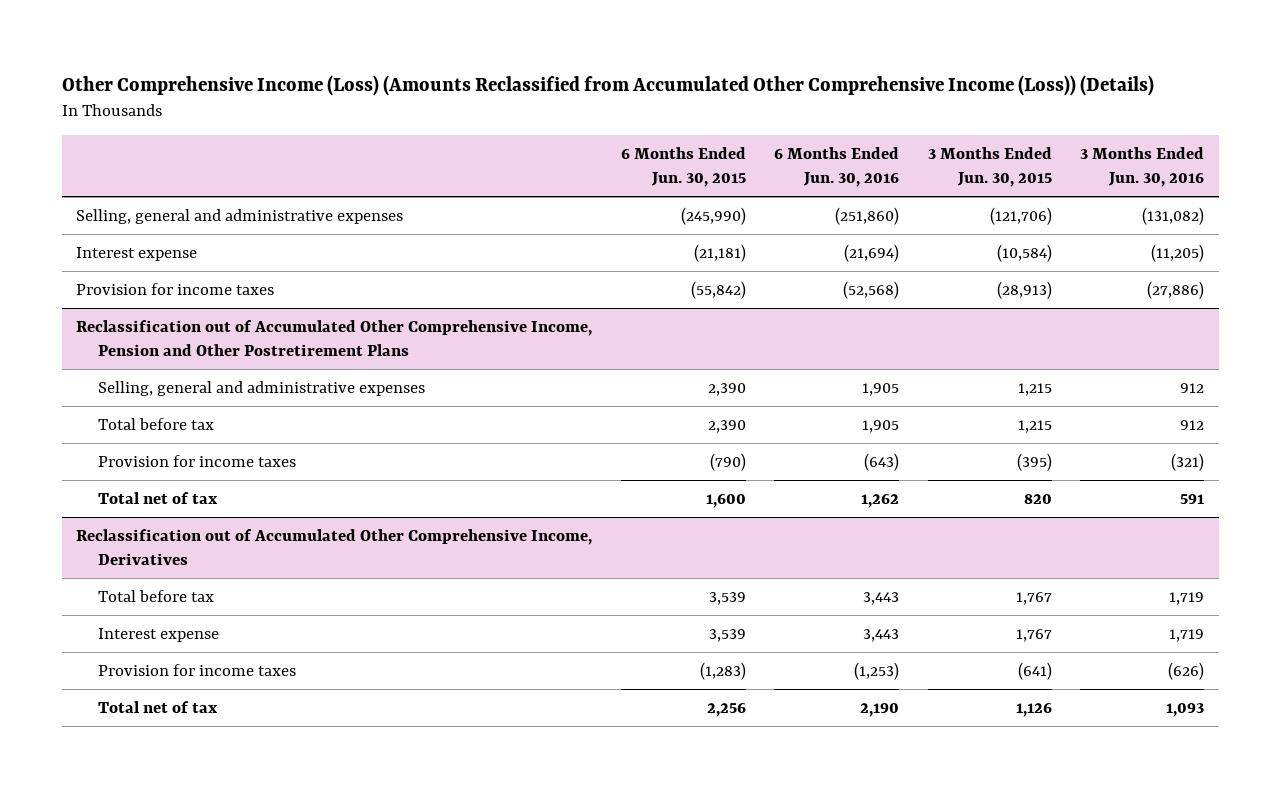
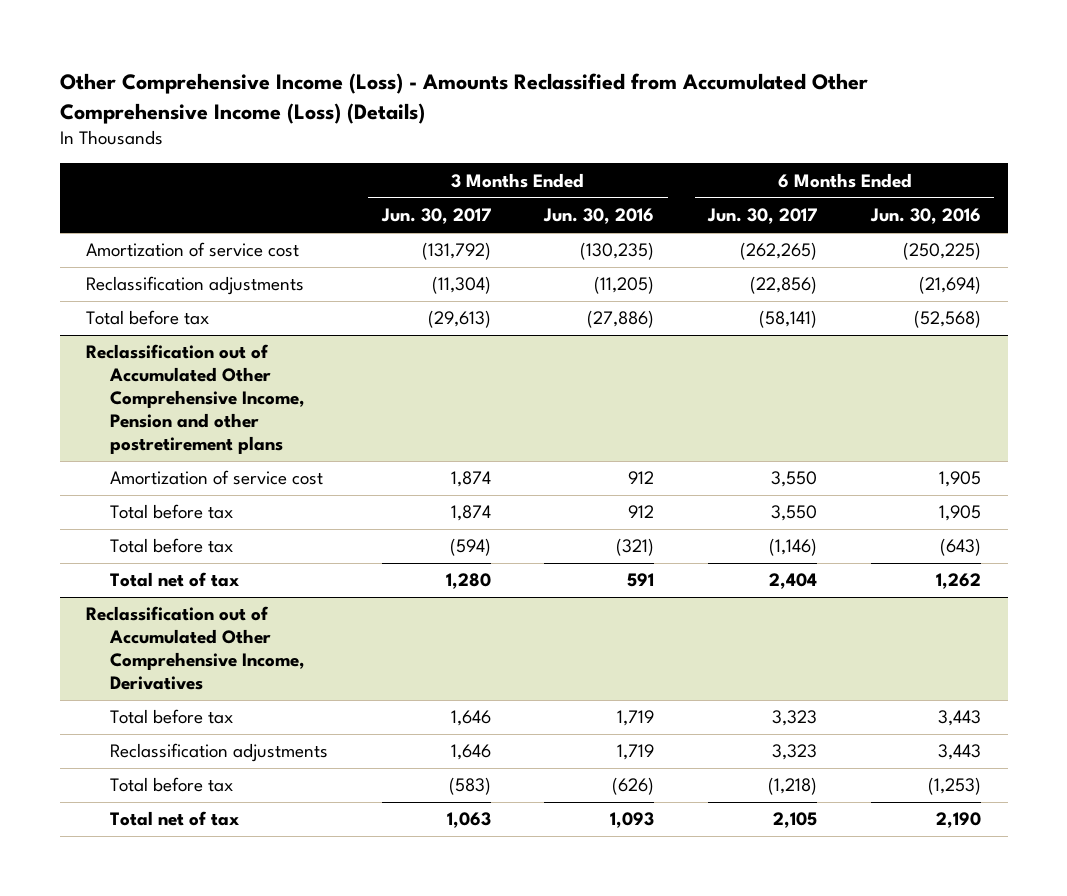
[61,74,1154,96] Other Comprehensive Income (Loss) (Amounts Reclassified from Accumulated Other Comprehensive Income (Loss)) (Details) -> [59,73,868,124] Other Comprehensive Income (Loss) - Amounts Reclassified from Accumulated Other Comprehensive Income (Loss) (Details)
[620,146,746,187] 6 Months Ended Jun. 30, 2015 -> none
[927,146,1052,187] 3 Months Ended Jun. 30, 2015 -> none
none -> [380,208,491,225] Jun. 30, 2017
none -> [707,208,818,225] Jun. 30, 2017
[76,208,404,224] Selling, general and administrative expenses -> none
none -> [86,242,300,258] Amortization of service cost
[76,246,198,261] Interest expense -> [86,276,305,296] Reclassification adjustments
[76,282,275,295] Provision for income taxes -> [86,310,210,326] Total before tax
[76,319,593,357] Reclassification out of Accumulated Other Comprehensive Income, Pension and Other Postretirement Plans -> [86,344,305,455] Reclassification out of Accumulated Other Comprehensive Income, Pension and other postretirement plans
[98,380,426,396] Selling, general and administrative expenses -> [109,470,323,486] Amortization of service cost
[98,454,297,467] Provision for income taxes -> [109,538,233,554] Total before tax
[98,627,220,642] Interest expense -> [109,743,328,763] Reclassification adjustments
[98,663,297,676] Provision for income taxes -> [109,777,233,793] Total before tax

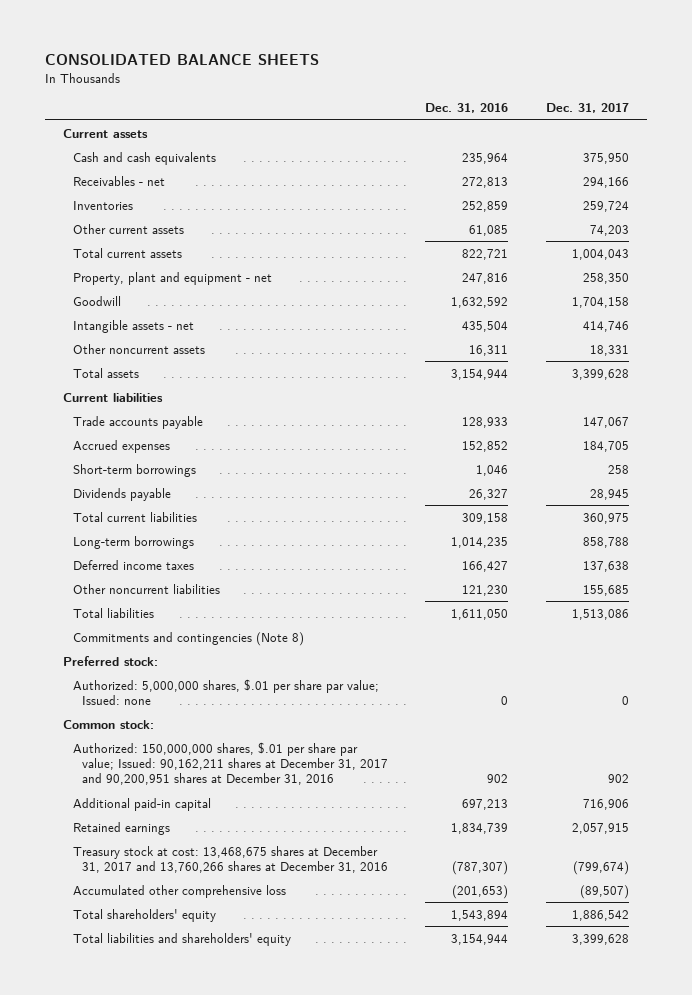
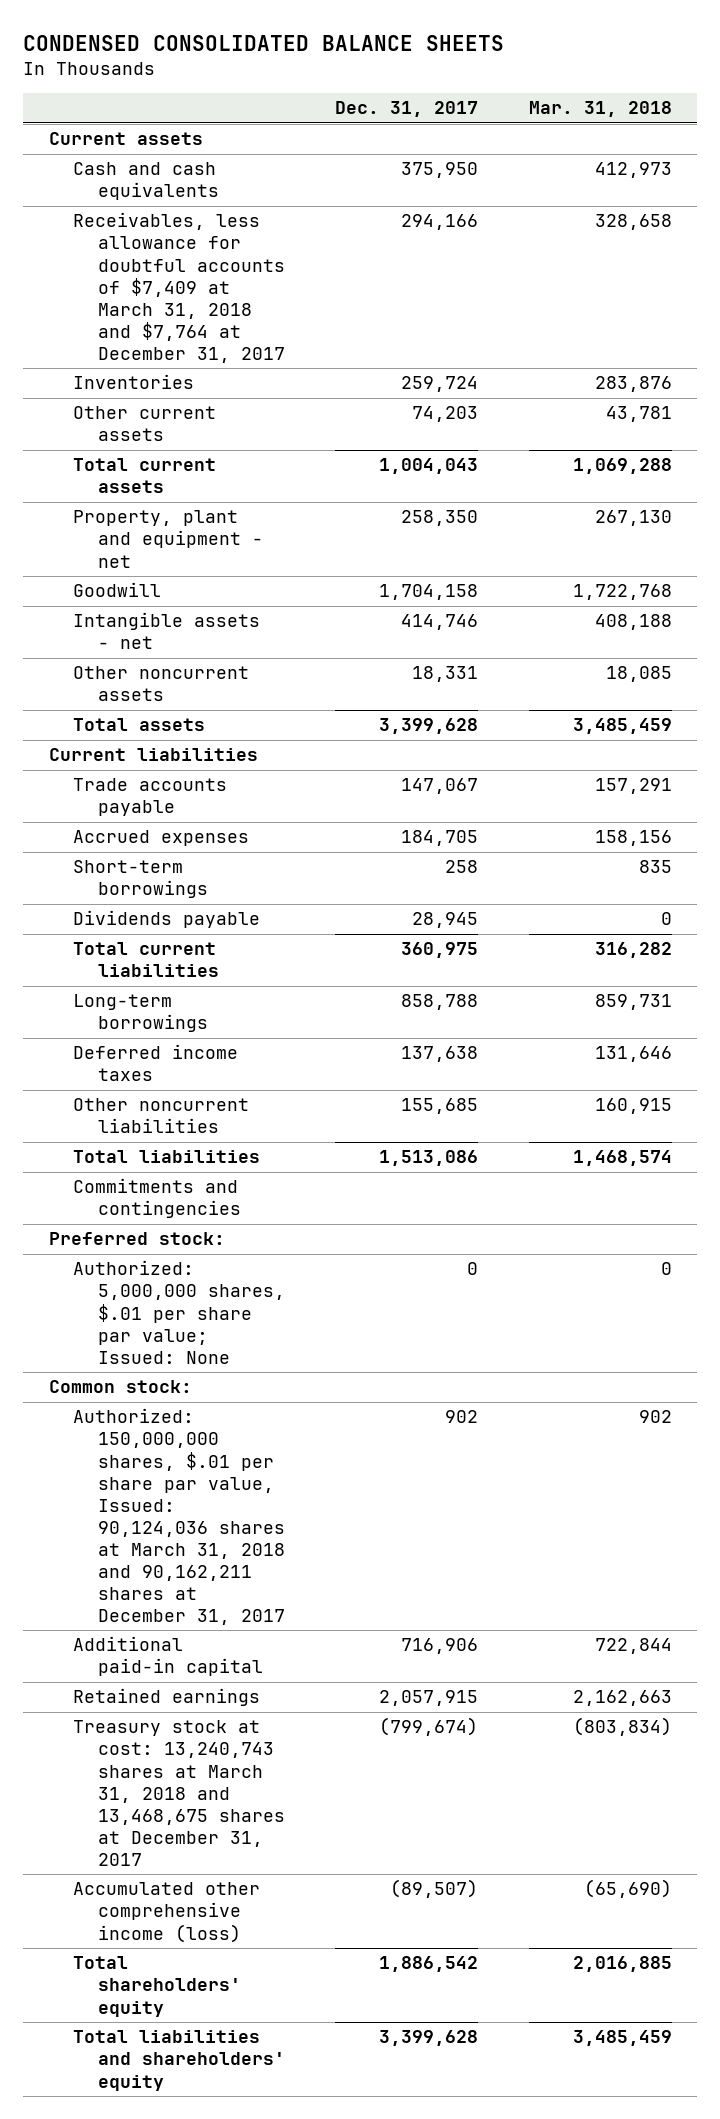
[44,53,319,65] CONSOLIDATED BALANCE SHEETS -> [23,34,505,51] CONDENSED CONSOLIDATED BALANCE SHEETS
[425,103,509,114] Dec. 31, 2016 -> none
none -> [528,101,672,118] Mar. 31, 2018
[72,175,165,186] Receivables - net -> [73,212,285,363] Receivables, less allowance for doubtful accounts of $7,409 at March 31, 2018 and $7,764 at December 31, 2017
[72,631,304,646] Commitments and contingencies (Note 8) -> [73,1178,241,1219] Commitments and contingencies
[72,678,379,706] Authorized: 5,000,000 shares, $.01 per share par value; Issued: none -> [73,1260,285,1364] Authorized: 5,000,000 shares, $.01 per share par value; Issued: None
[72,741,389,786] Authorized: 150,000,000 shares, $.01 per share par value; Issued: 90,162,211 shares at December 31, 2017 and 90,200,951 shares at December 31, 2016 -> [73,1408,285,1625] Authorized: 150,000,000 shares, $.01 per share par value, Issued: 90,124,036 shares at March 31, 2018 and 90,162,211 shares at December 31, 2017
[72,845,389,874] Treasury stock at cost: 13,468,675 shares at December 31, 2017 and 13,760,266 shares at December 31, 2016 -> [73,1720,285,1866] Treasury stock at cost: 13,240,743 shares at March 31, 2018 and 13,468,675 shares at December 31, 2017
[72,884,286,898] Accumulated other comprehensive loss -> [73,1882,261,1943] Accumulated other comprehensive income (loss)

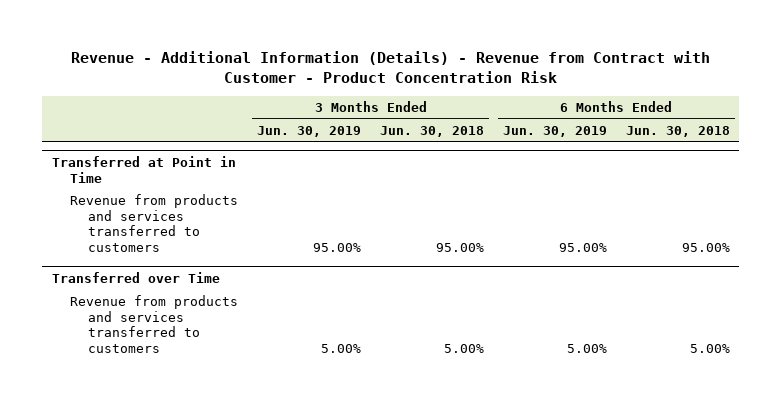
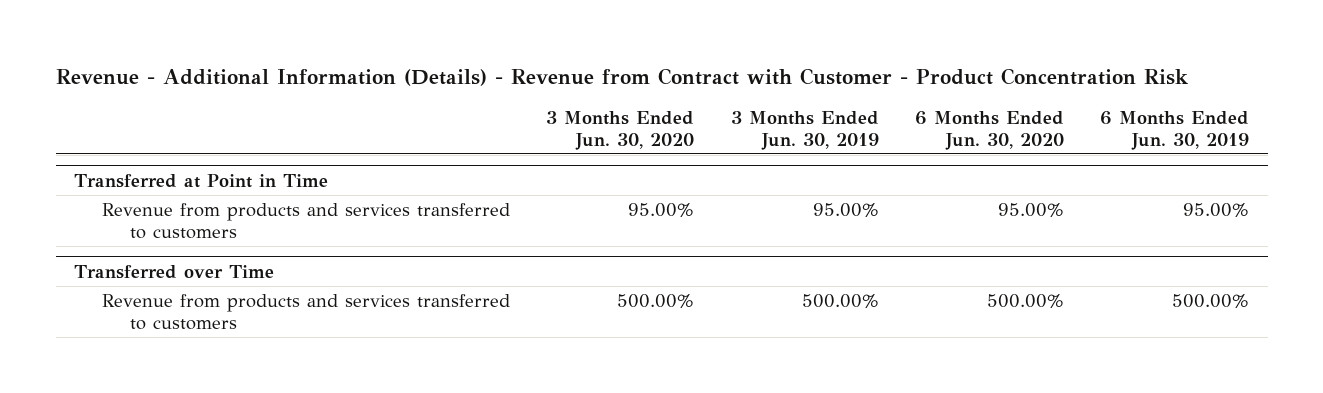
[380,126,485,138] Jun. 30, 2018 -> none
[625,126,730,138] Jun. 30, 2018 -> none
none -> [546,110,695,150] 3 Months Ended Jun. 30, 2020
none -> [915,110,1065,150] 6 Months Ended Jun. 30, 2020
[321,343,362,353] 5.00% -> [801,294,879,309] 500.00%
[566,343,607,353] 5.00% -> [1172,294,1250,309] 500.00%

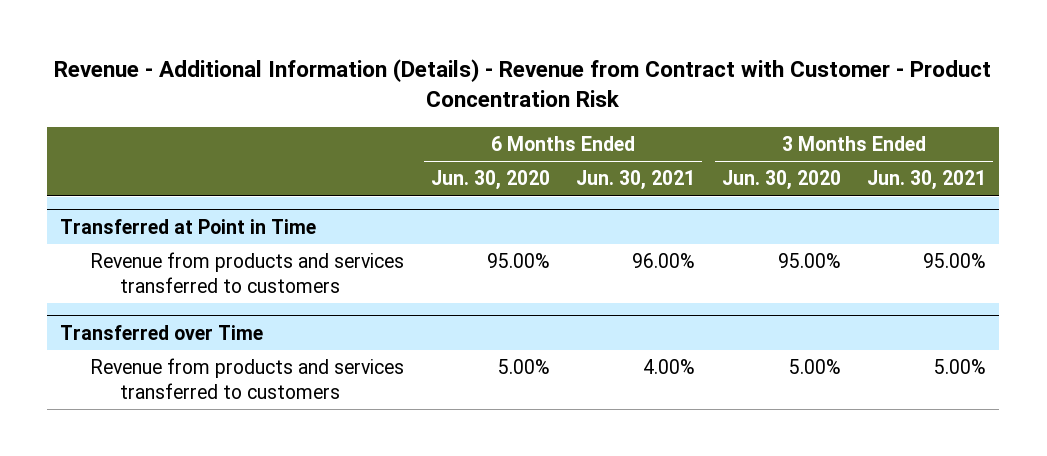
[730,110,879,150] 3 Months Ended Jun. 30, 2019 -> none
[1100,110,1250,150] 6 Months Ended Jun. 30, 2019 -> none
none -> [576,170,696,191] Jun. 30, 2021
none -> [867,170,987,191] Jun. 30, 2021
[617,294,695,309] 500.00% -> [788,359,841,375] 5.00%
[987,294,1065,309] 500.00% -> [497,359,550,375] 5.00%

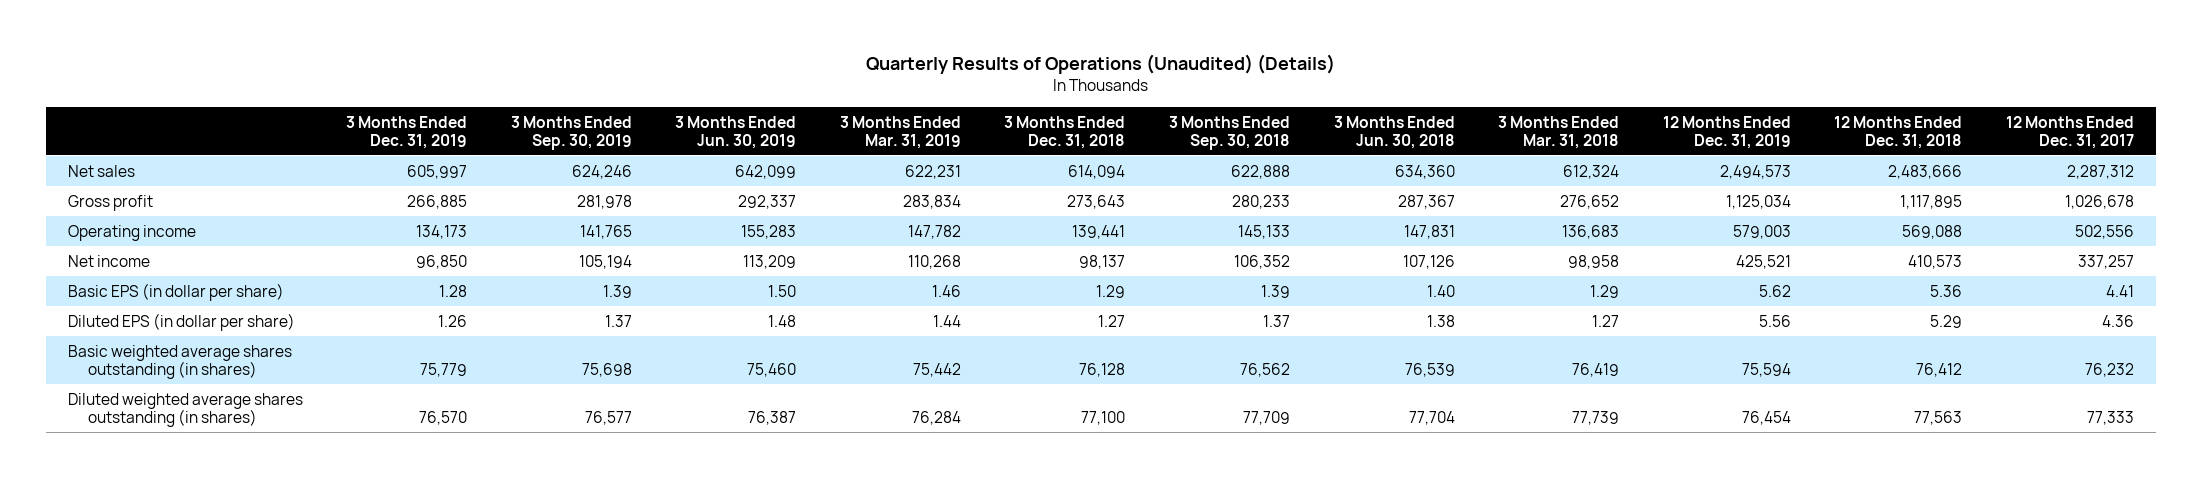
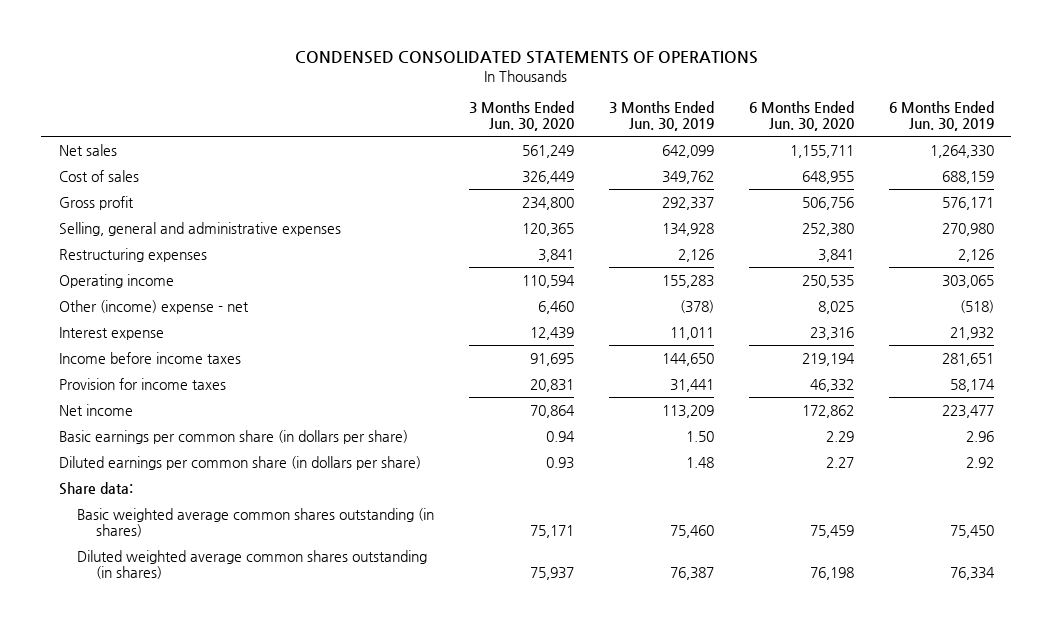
[865,54,1335,75] Quarterly Results of Operations (Unaudited) (Details) -> [295,51,759,65] CONDENSED CONSOLIDATED STATEMENTS OF OPERATIONS
[346,115,468,149] 3 Months Ended Dec. 31, 2019 -> none
[510,115,632,150] 3 Months Ended Sep. 30, 2019 -> none
[839,115,961,149] 3 Months Ended Mar. 31, 2019 -> none
[1004,115,1126,149] 3 Months Ended Dec. 31, 2018 -> none
[1169,115,1291,150] 3 Months Ended Sep. 30, 2018 -> none
[1333,115,1455,149] 3 Months Ended Jun. 30, 2018 -> none
[1498,115,1620,149] 3 Months Ended Mar. 31, 2018 -> none
[1662,115,1791,149] 12 Months Ended Dec. 31, 2019 -> none
[1834,115,1963,149] 12 Months Ended Dec. 31, 2018 -> none
[2006,115,2135,149] 12 Months Ended Dec. 31, 2017 -> none
none -> [469,101,575,131] 3 Months Ended Jun. 30, 2020
none -> [748,101,854,131] 6 Months Ended Jun. 30, 2020
none -> [888,101,994,131] 6 Months Ended Jun. 30, 2019
none -> [58,169,139,182] Cost of sales
none -> [58,221,341,236] Selling, general and administrative expenses
none -> [58,247,207,262] Restructuring expenses
none -> [58,299,249,314] Other (income) expense - net
none -> [58,326,164,340] Interest expense
none -> [58,351,241,364] Income before income taxes
none -> [58,377,226,390] Provision for income taxes
[67,282,284,301] Basic EPS (in dollar per share) -> [58,429,408,444] Basic earnings per common share (in dollars per share)
[67,312,295,331] Diluted EPS (in dollar per share) -> [58,455,421,470] Diluted earnings per common share (in dollars per share)
none -> [58,481,133,495] Share data:
[67,344,292,379] Basic weighted average shares outstanding (in shares) -> [77,507,435,537] Basic weighted average common shares outstanding (in shares)
[67,392,303,427] Diluted weighted average shares outstanding (in shares) -> [77,549,428,579] Diluted weighted average common shares outstanding (in shares)

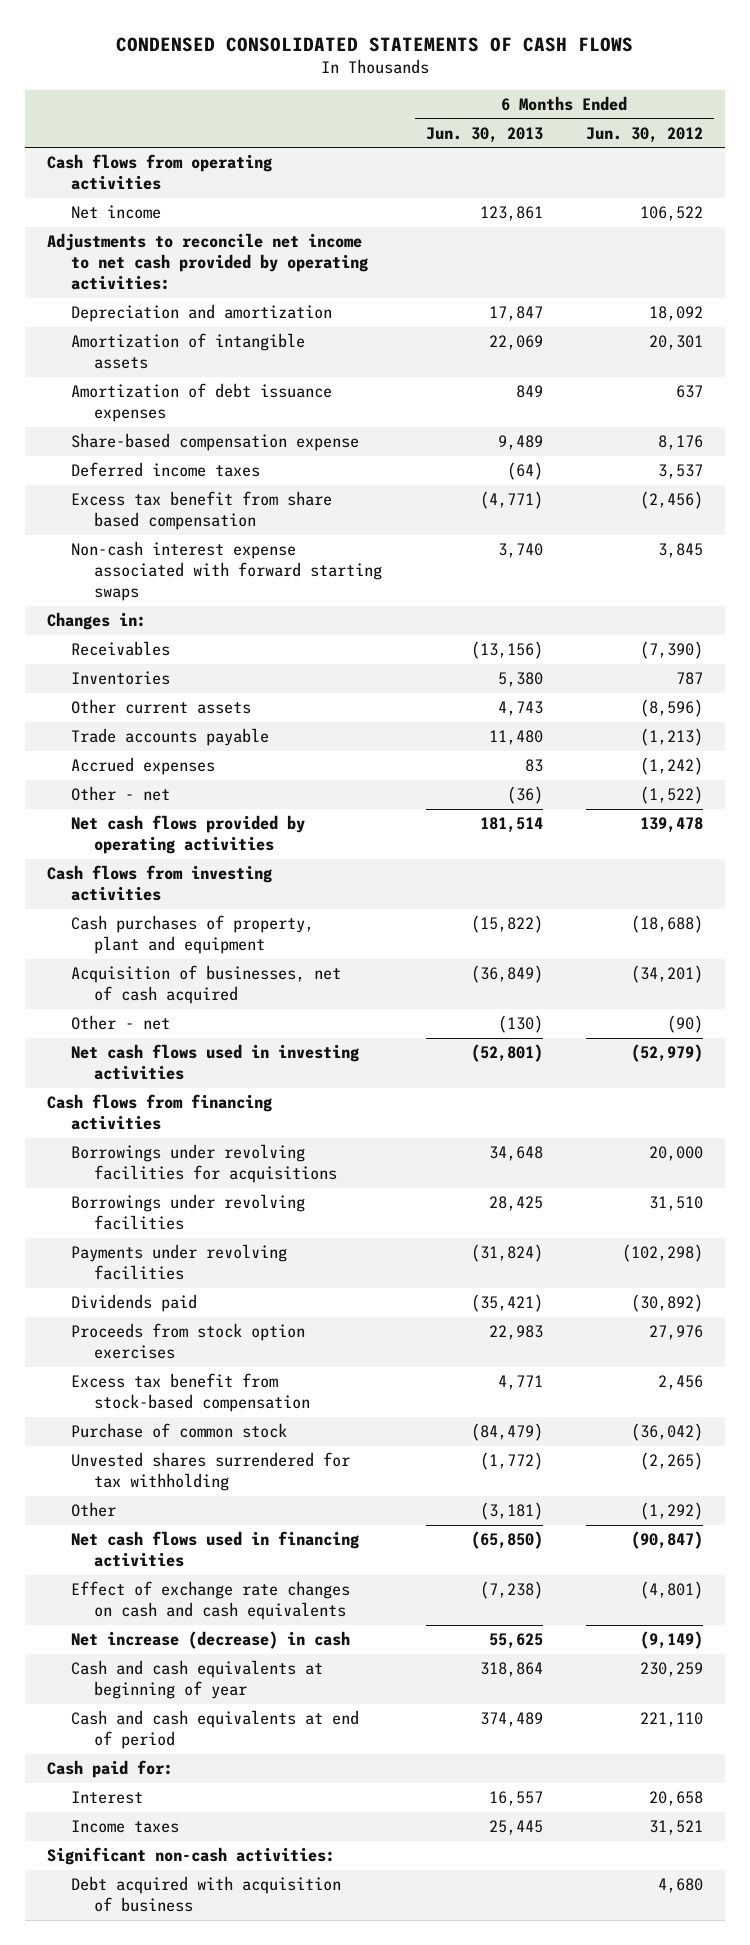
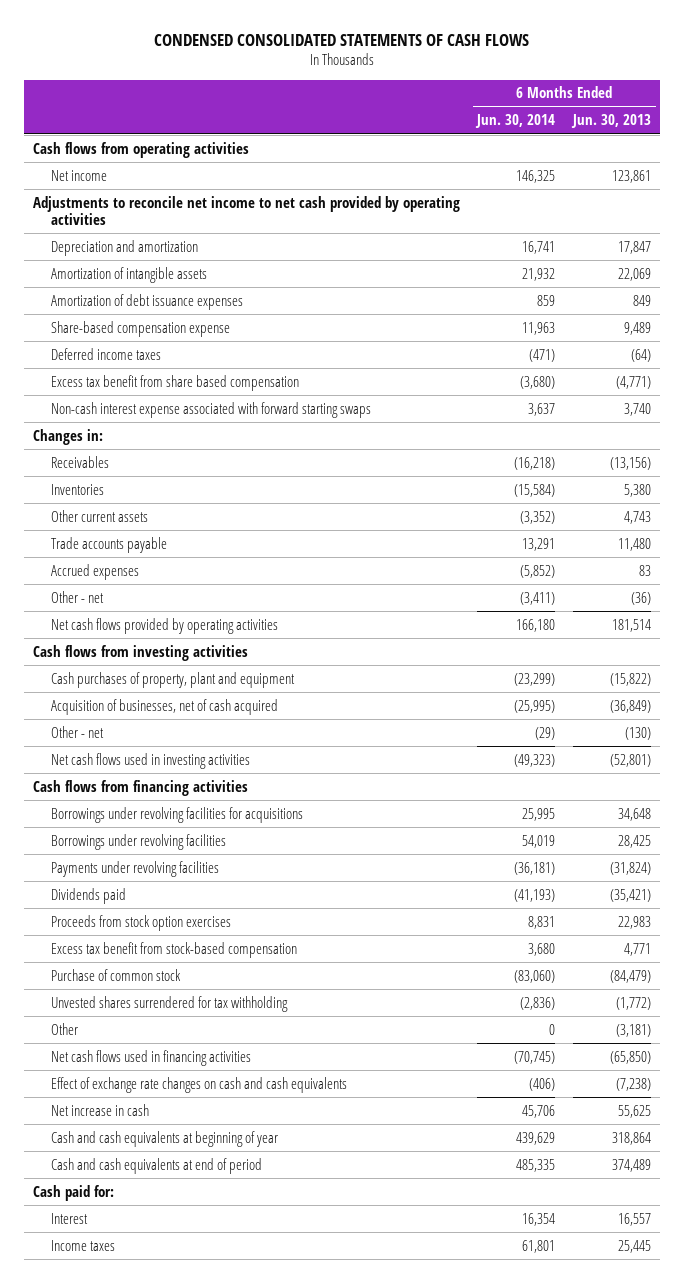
[586,126,704,143] Jun. 30, 2012 -> none
none -> [475,114,556,129] Jun. 30, 2014
[46,233,368,291] Adjustments to reconcile net income to net cash provided by operating activities: -> [32,195,460,225] Adjustments to reconcile net income to net cash provided by operating activities
[70,1631,350,1650] Net increase (decrease) in cash -> [51,1103,150,1116] Net increase in cash
[46,1847,335,1866] Significant non-cash activities: -> none
[70,1876,341,1913] Debt acquired with acquisition of business -> none

